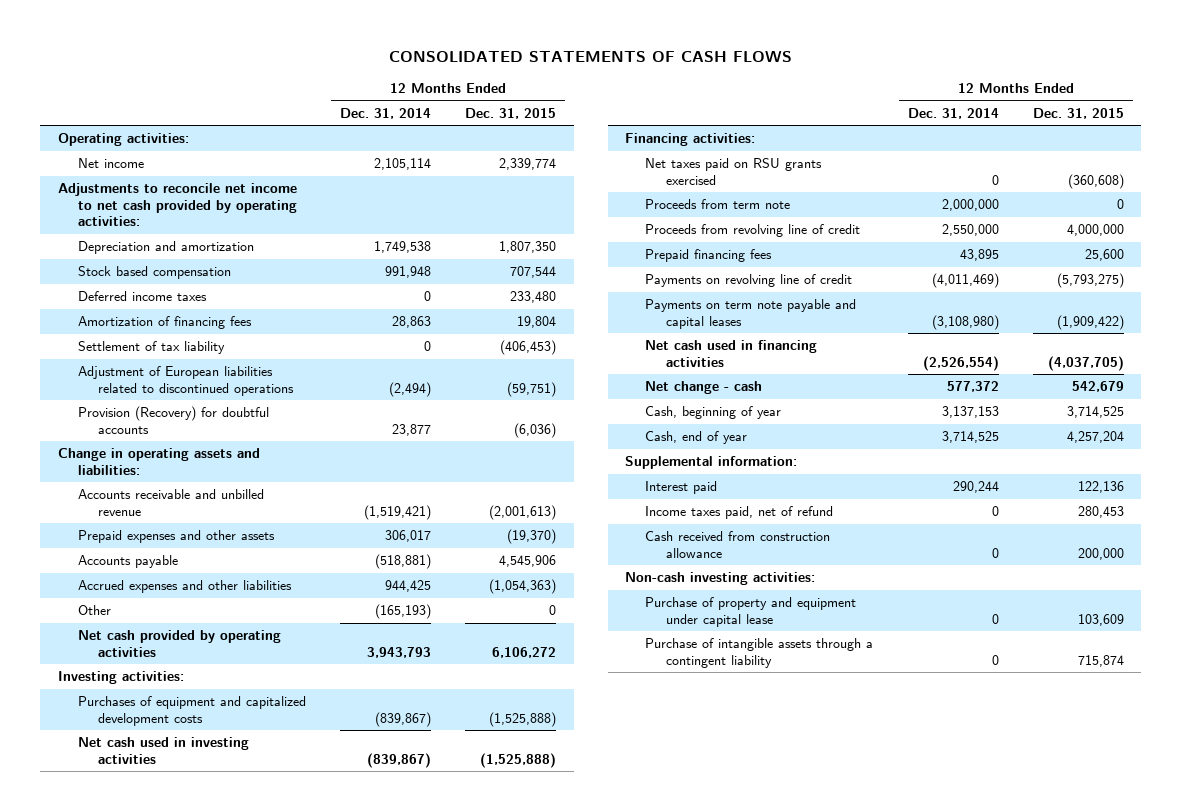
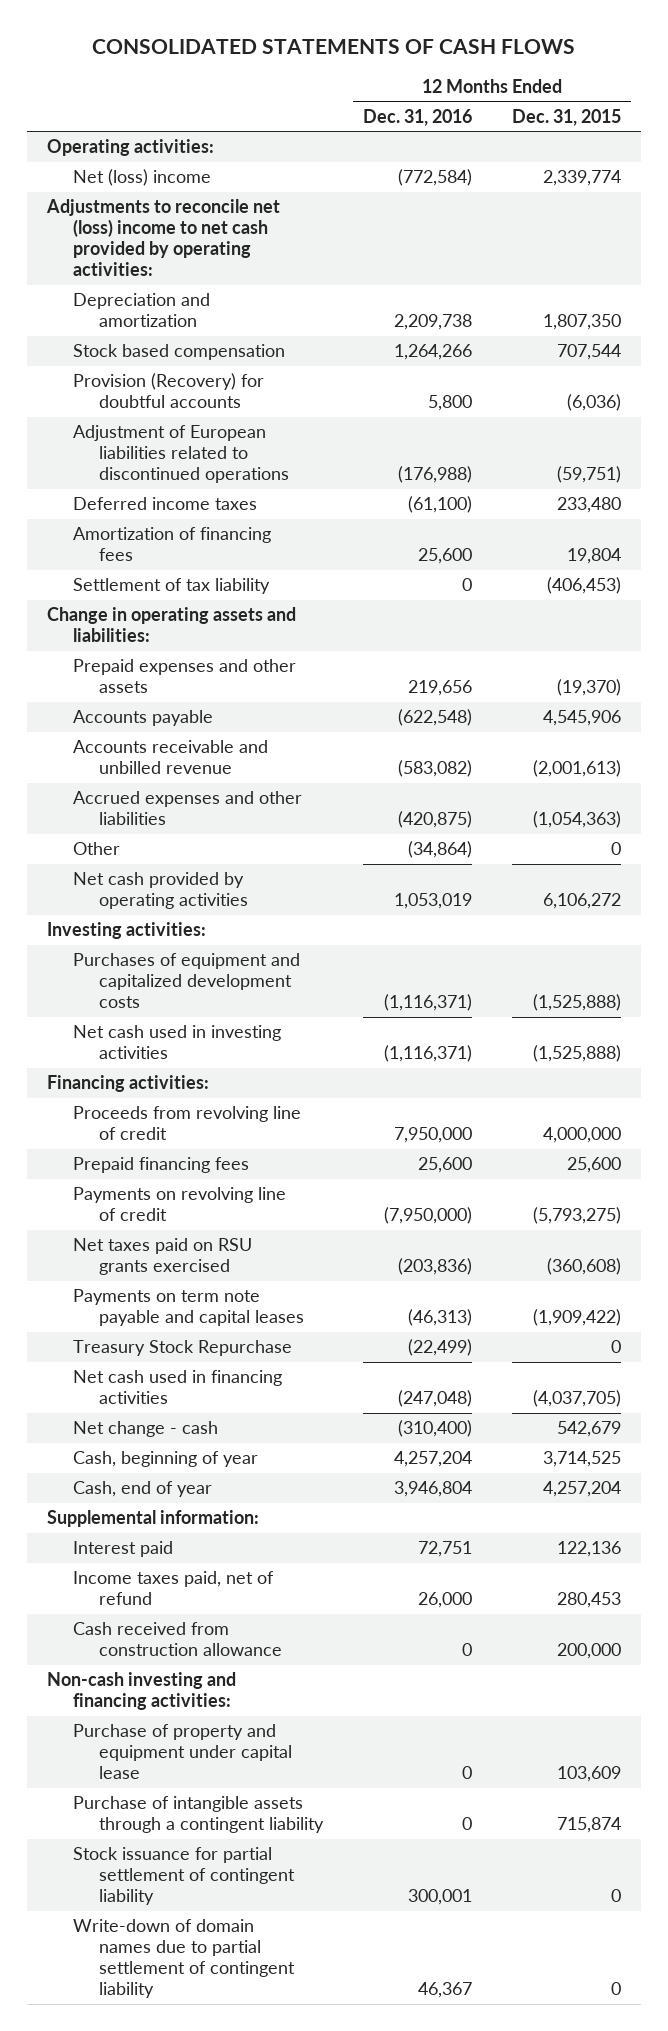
[340,107,432,119] Dec. 31, 2014 -> none
none -> [362,108,472,126] Dec. 31, 2016
[77,158,144,169] Net income -> [72,169,211,187] Net (loss) income
[57,183,297,227] Adjustments to reconcile net income to net cash provided by operating activities: -> [45,199,280,277] Adjustments to reconcile net (loss) income to net cash provided by operating activities:
[77,406,269,434] Provision (Recovery) for doubtful accounts -> [72,373,264,409] Provision (Recovery) for doubtful accounts
[77,366,295,396] Adjustment of European liabilities related to discontinued operations -> [72,425,289,484] Adjustment of European liabilities related to discontinued operations
[77,489,264,516] Accounts receivable and unbilled revenue -> [72,740,268,775] Accounts receivable and unbilled revenue
[645,199,791,210] Proceeds from term note -> none
[645,158,823,185] Net taxes paid on RSU grants exercised -> [72,1238,252,1276] Net taxes paid on RSU grants exercised
none -> [72,1340,292,1357] Treasury Stock Repurchase
[625,572,816,586] Non-cash investing activities: -> [46,1672,236,1711] Non-cash investing and financing activities:
none -> [72,1847,295,1906] Stock issuance for partial settlement of contingent liability
none -> [72,1919,295,1999] Write-down of domain names due to partial settlement of contingent liability

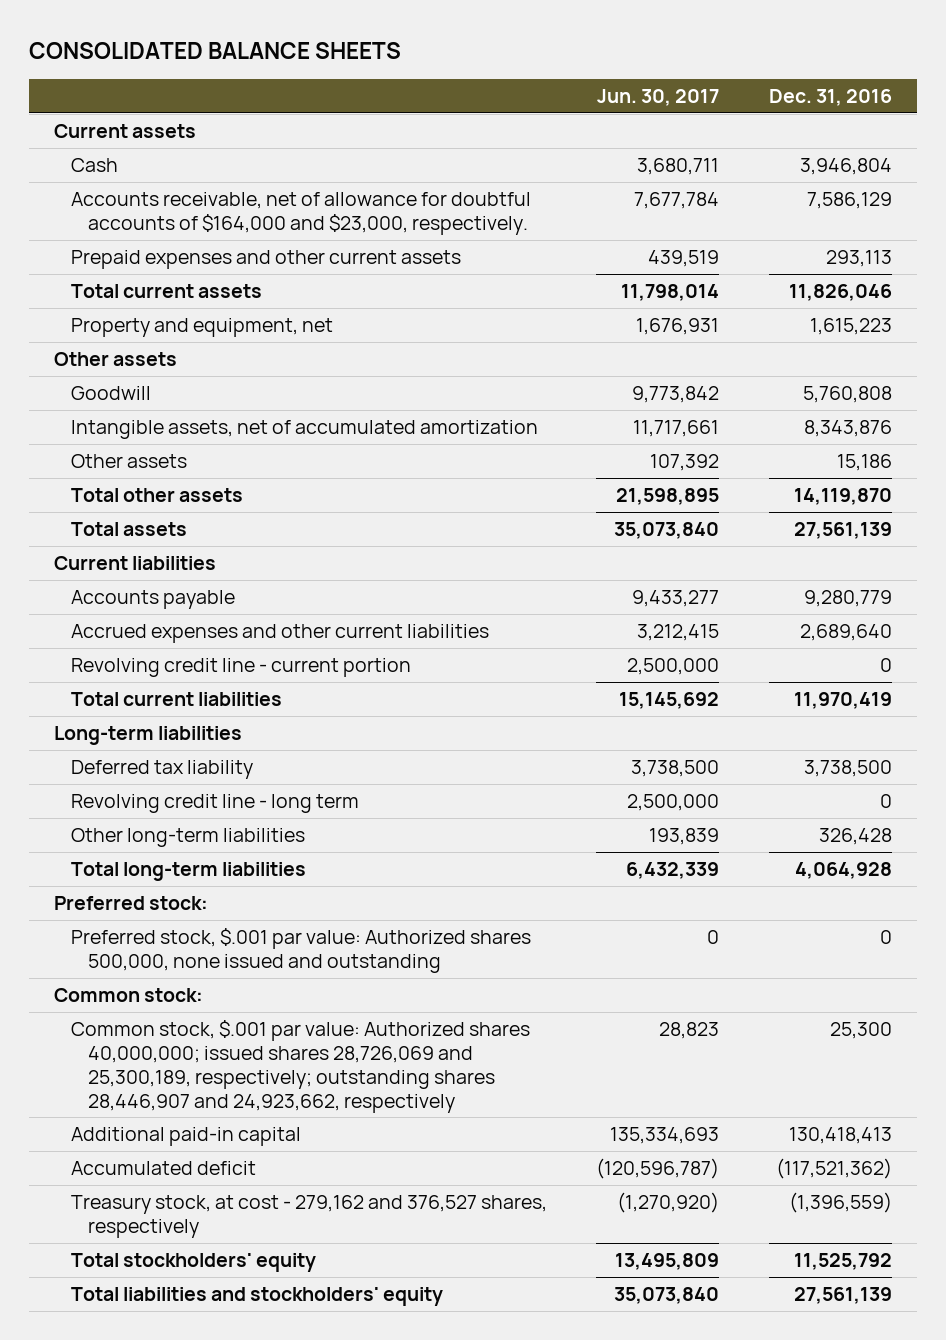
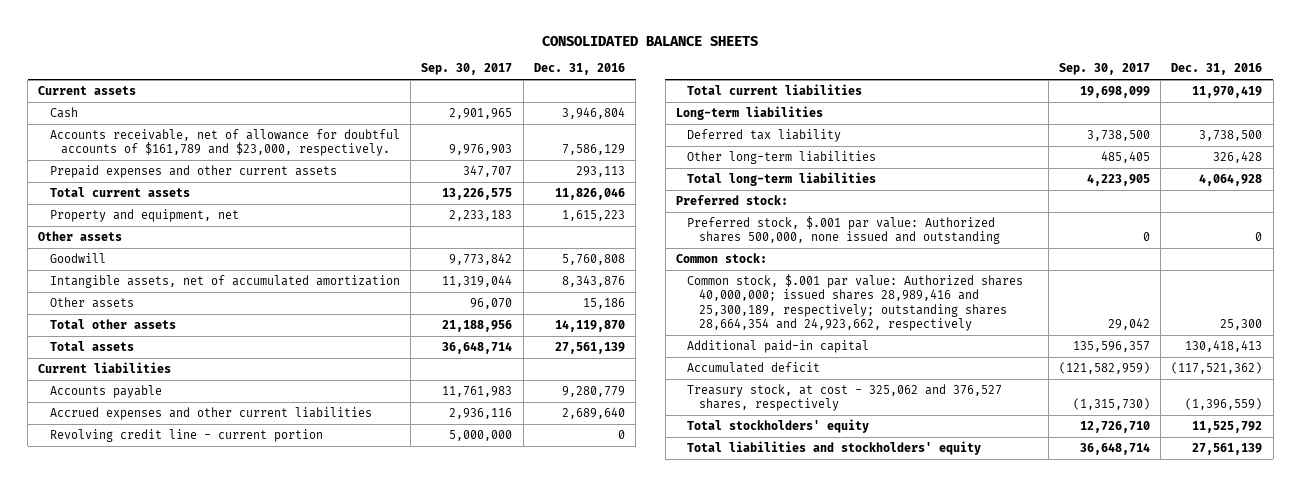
[597,89,720,107] Jun. 30, 2017 -> none
none -> [421,63,513,76] Sep. 30, 2017
[70,192,531,235] Accounts receivable, net of allowance for doubtful accounts of $164,000 and $23,000, respectively. -> [49,128,400,157] Accounts receivable, net of allowance for doubtful accounts of $161,789 and $23,000, respectively.
[70,794,359,814] Revolving credit line - long term -> none
[70,1020,530,1113] Common stock, $.001 par value: Authorized shares 40,000,000; issued shares 28,726,069 and 25,300,189, respectively; outstanding shares 28,446,907 and 24,923,662, respectively -> [687,273,1024,332] Common stock, $.001 par value: Authorized shares 40,000,000; issued shares 28,989,416 and 25,300,189, respectively; outstanding shares 28,664,354 and 24,923,662, respectively
[70,1195,547,1238] Treasury stock, at cost - 279,162 and 376,527 shares, respectively -> [687,383,1003,412] Treasury stock, at cost - 325,062 and 376,527 shares, respectively

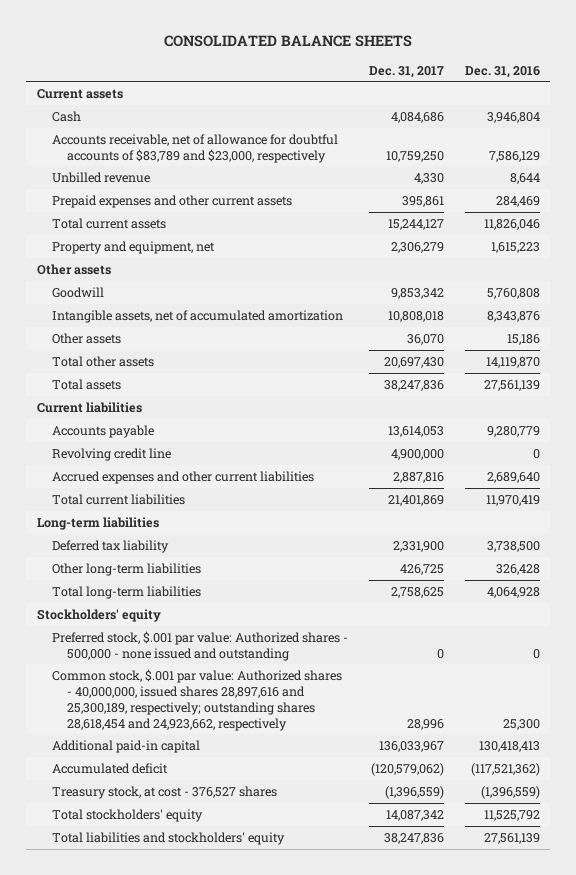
[421,63,513,76] Sep. 30, 2017 -> none
none -> [368,65,444,78] Dec. 31, 2017
[49,128,400,157] Accounts receivable, net of allowance for doubtful accounts of $161,789 and $23,000, respectively. -> [52,133,339,163] Accounts receivable, net of allowance for doubtful accounts of $83,789 and $23,000, respectively
none -> [52,171,151,183] Unbilled revenue
[576,165,626,177] 293,113 -> [495,195,540,207] 284,469
none -> [52,447,172,461] Revolving credit line
[49,428,323,442] Revolving credit line - current portion -> none
[675,194,788,205] Preferred stock: -> none
[675,252,767,263] Common stock: -> none
none -> [36,608,161,622] Stockholders' equity
[687,215,1000,245] Preferred stock, $.001 par value: Authorized shares 500,000, none issued and outstanding -> [52,630,349,661] Preferred stock, $.001 par value: Authorized shares - 500,000 - none issued and outstanding
[687,273,1024,332] Common stock, $.001 par value: Authorized shares 40,000,000; issued shares 28,989,416 and 25,300,189, respectively; outstanding shares 28,664,354 and 24,923,662, respectively -> [52,668,343,731] Common stock, $.001 par value: Authorized shares - 40,000,000, issued shares 28,897,616 and 25,300,189, respectively; outstanding shares 28,618,454 and 24,923,662, respectively
[687,383,1003,412] Treasury stock, at cost - 325,062 and 376,527 shares, respectively -> [52,785,278,799] Treasury stock, at cost - 376,527 shares

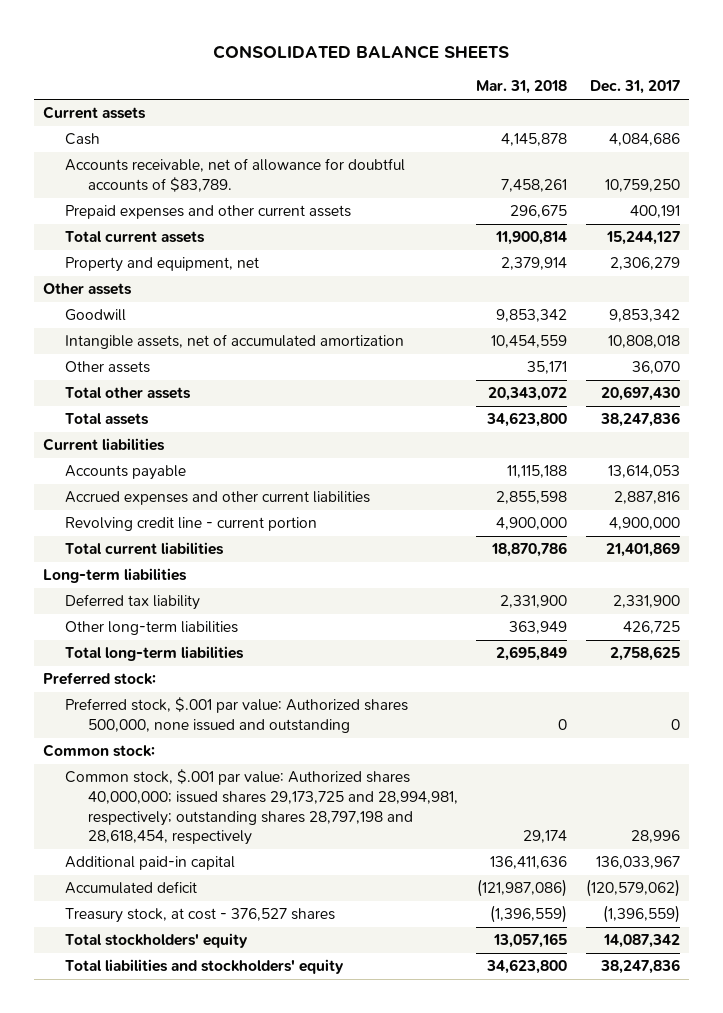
[464,65,540,78] Dec. 31, 2016 -> none
none -> [476,80,568,95] Mar. 31, 2018
[52,171,151,183] Unbilled revenue -> none
[52,133,339,163] Accounts receivable, net of allowance for doubtful accounts of $83,789 and $23,000, respectively -> [65,158,406,192] Accounts receivable, net of allowance for doubtful accounts of $83,789.
[401,195,444,207] 395,861 -> [629,205,680,219] 400,191
[52,447,172,461] Revolving credit line -> none
none -> [65,517,318,532] Revolving credit line - current portion
[36,608,161,622] Stockholders' equity -> none
none -> [43,672,157,686] Preferred stock:
[52,630,349,661] Preferred stock, $.001 par value: Authorized shares - 500,000 - none issued and outstanding -> [65,697,409,733] Preferred stock, $.001 par value: Authorized shares 500,000, none issued and outstanding
none -> [43,744,156,758] Common stock:
[52,668,343,731] Common stock, $.001 par value: Authorized shares - 40,000,000, issued shares 28,897,616 and 25,300,189, respectively; outstanding shares 28,618,454 and 24,923,662, respectively -> [65,769,458,846] Common stock, $.001 par value: Authorized shares 40,000,000; issued shares 29,173,725 and 28,994,981, respectively; outstanding shares 28,797,198 and 28,618,454, respectively

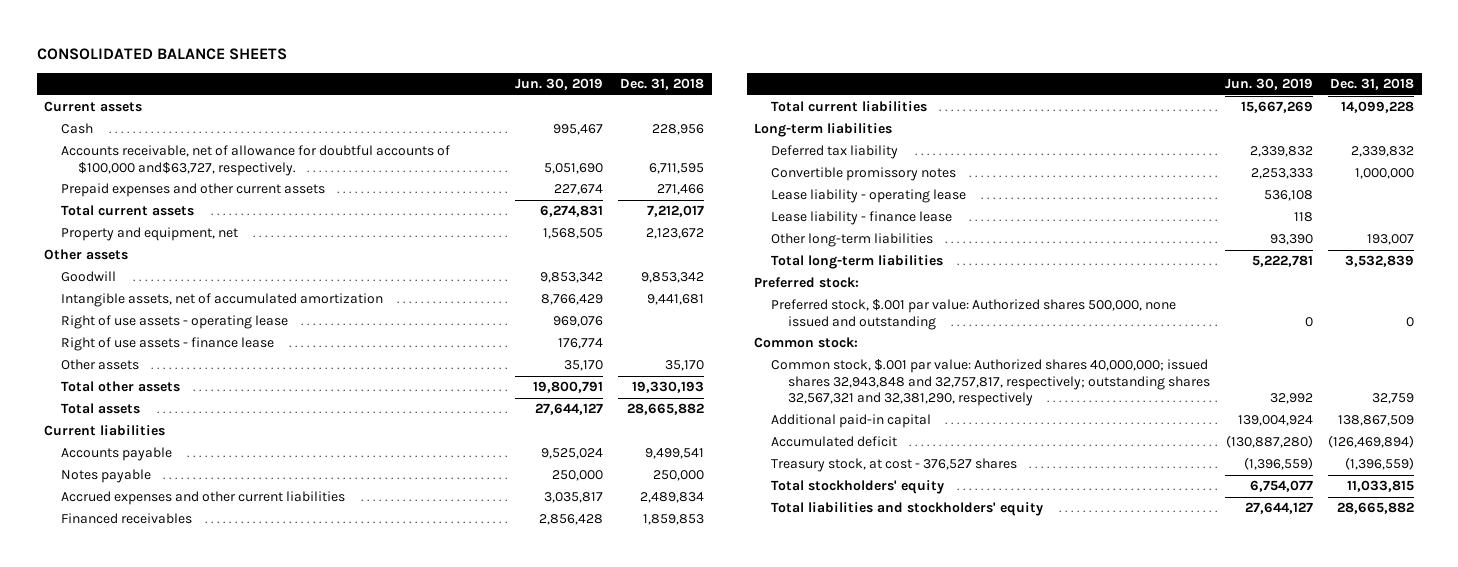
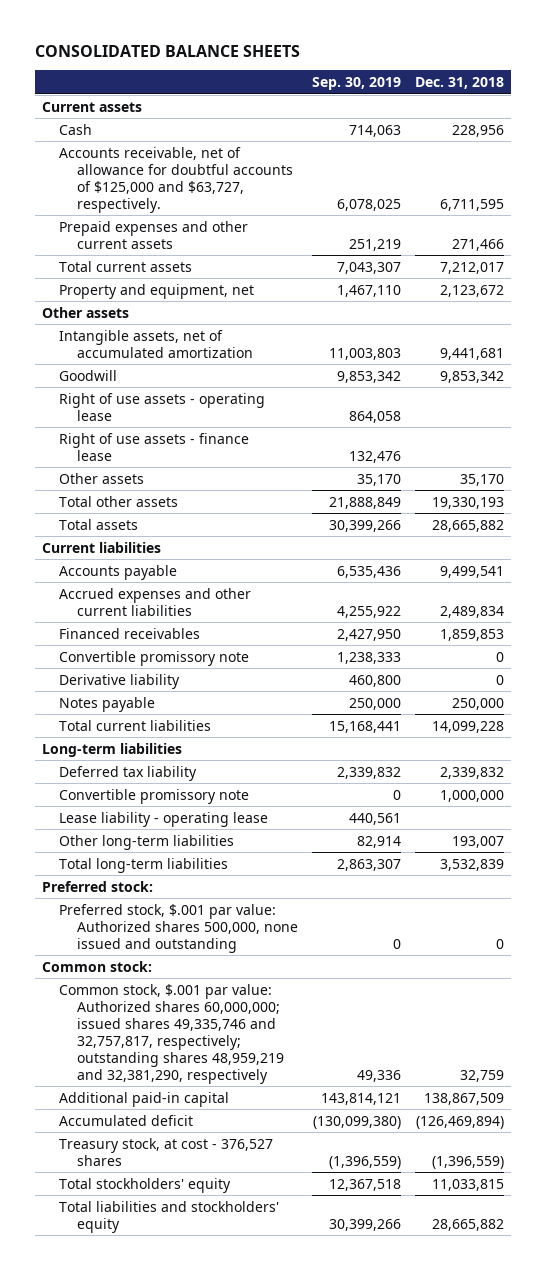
[515,78,604,91] Jun. 30, 2019 -> none
none -> [311,77,401,91] Sep. 30, 2019
[61,145,451,176] Accounts receivable, net of allowance for doubtful accounts of $100,000 and$63,727, respectively. -> [59,146,293,213] Accounts receivable, net of allowance for doubtful accounts of $125,000 and $63,727, respectively.
[61,271,117,283] Goodwill -> [59,369,118,381] Goodwill
none -> [59,650,250,666] Convertible promissory note
none -> [59,673,181,689] Derivative liability
[61,469,152,484] Notes payable -> [59,696,156,712] Notes payable
[771,167,957,182] Convertible promissory notes -> [59,788,250,804] Convertible promissory note
[771,211,953,226] Lease liability - finance lease -> none
[771,359,1211,407] Common stock, $.001 par value: Authorized shares 40,000,000; issued shares 32,943,848 and 32,757,817, respectively; outstanding shares 32,567,321 and 32,381,290, respectively -> [59,983,284,1084] Common stock, $.001 par value: Authorized shares 60,000,000; issued shares 49,335,746 and 32,757,817, respectively; outstanding shares 48,959,219 and 32,381,290, respectively

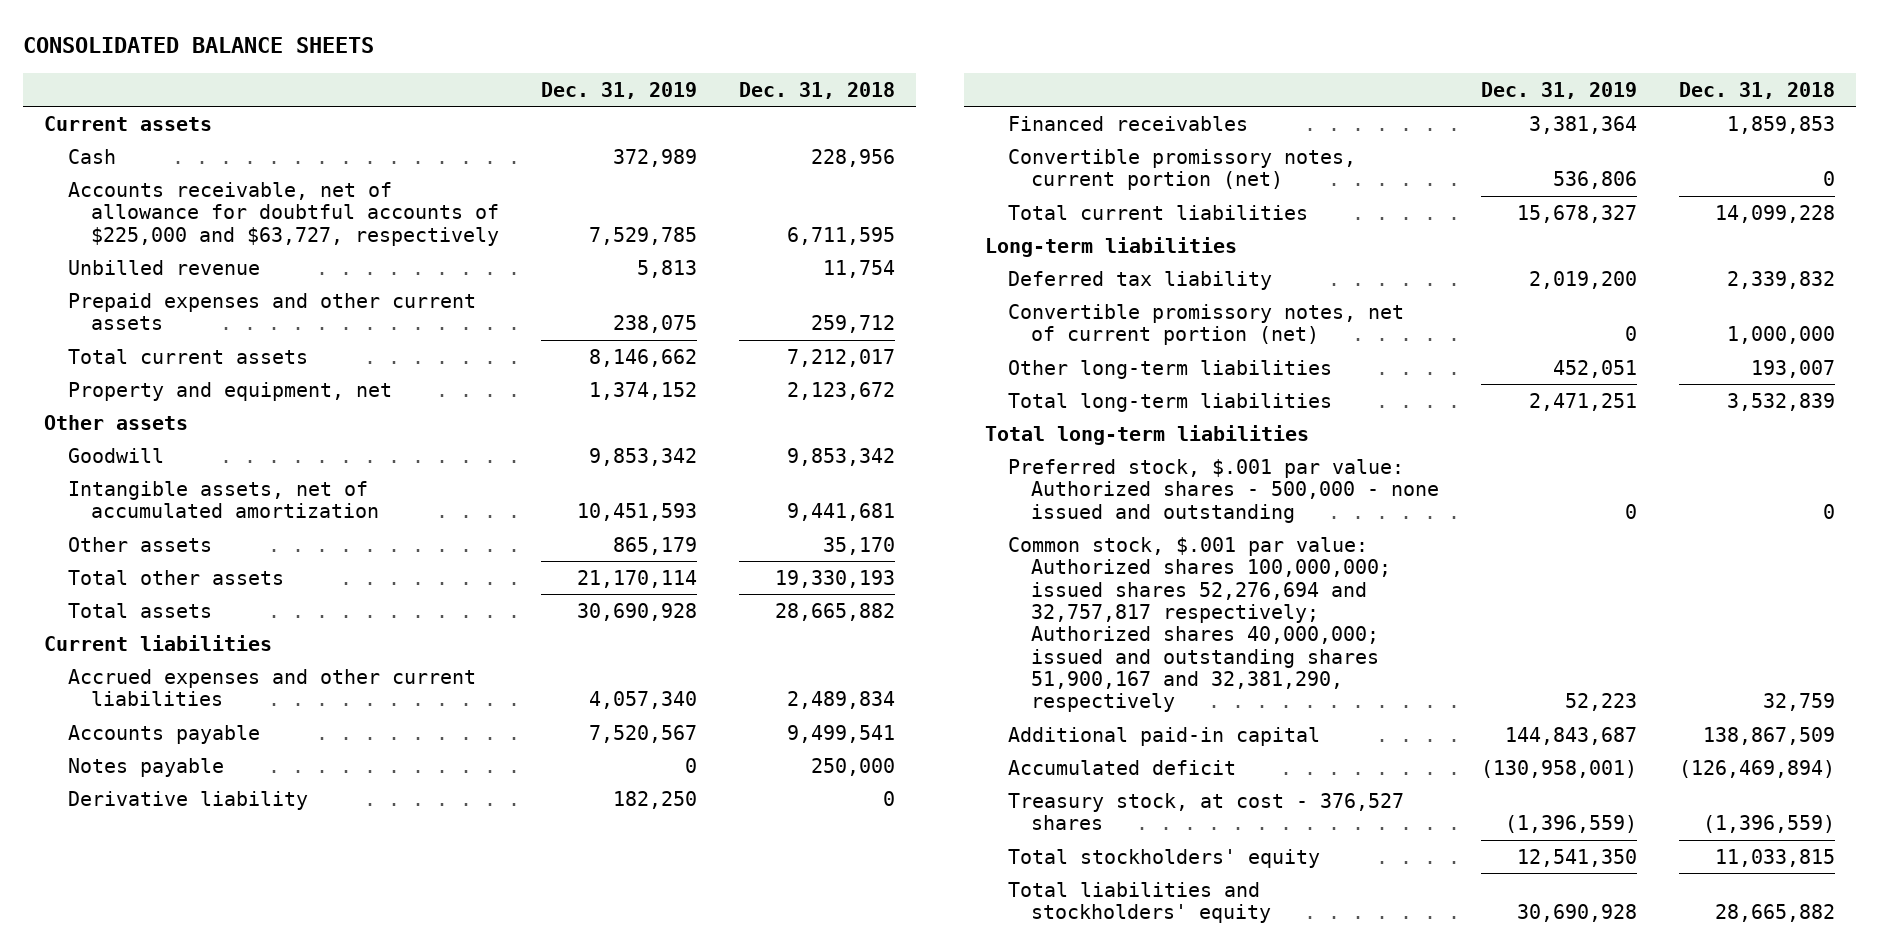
[311,77,401,91] Sep. 30, 2019 -> none
none -> [540,81,697,99] Dec. 31, 2019
[59,146,293,213] Accounts receivable, net of allowance for doubtful accounts of $125,000 and $63,727, respectively. -> [67,181,499,246] Accounts receivable, net of allowance for doubtful accounts of $225,000 and $63,727, respectively
none -> [67,259,260,275] Unbilled revenue
[451,238,504,251] 271,466 -> [810,315,895,334] 259,712
[59,392,266,421] Right of use assets - operating lease -> none
[59,432,250,461] Right of use assets - finance lease -> none
[59,329,253,358] Intangible assets, net of accumulated amortization -> [67,480,379,519] Intangible assets, net of accumulated amortization
[59,650,250,666] Convertible promissory note -> none
[59,564,178,580] Accounts payable -> [67,724,260,744] Accounts payable
[59,673,181,689] Derivative liability -> [67,790,308,810] Derivative liability
[59,627,201,639] Financed receivables -> [1008,115,1249,131] Financed receivables
none -> [1008,148,1357,191] Convertible promissory notes, current portion (net)
[59,811,269,827] Lease liability - operating lease -> none
[59,788,250,804] Convertible promissory note -> [1008,303,1405,346] Convertible promissory notes, net of current portion (net)
[41,880,153,892] Preferred stock: -> none
[41,960,152,972] Common stock: -> none
none -> [984,424,1309,445] Total long-term liabilities
[59,903,298,953] Preferred stock, $.001 par value: Authorized shares 500,000, none issued and outstanding -> [1008,458,1440,523] Preferred stock, $.001 par value: Authorized shares - 500,000 - none issued and outstanding
[59,983,284,1084] Common stock, $.001 par value: Authorized shares 60,000,000; issued shares 49,335,746 and 32,757,817, respectively; outstanding shares 48,959,219 and 32,381,290, respectively -> [1008,536,1392,713] Common stock, $.001 par value: Authorized shares 100,000,000; issued shares 52,276,694 and 32,757,817 respectively; Authorized shares 40,000,000; issued and outstanding shares 51,900,167 and 32,381,290, respectively

